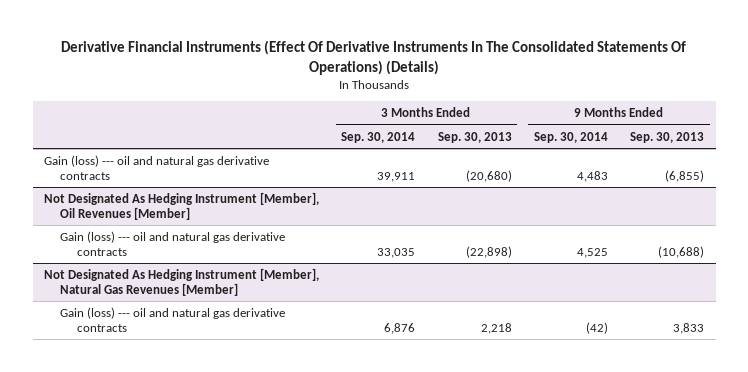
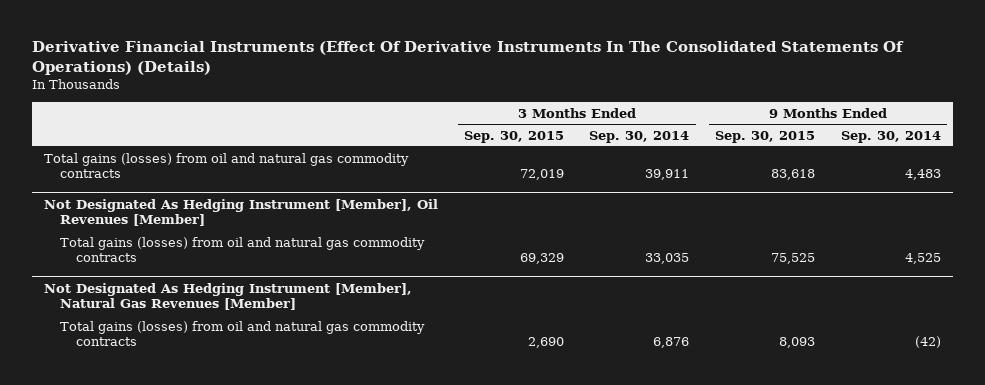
[437,131,512,143] Sep. 30, 2013 -> none
[630,131,705,143] Sep. 30, 2013 -> none
none -> [463,130,564,143] Sep. 30, 2015
none -> [715,130,816,143] Sep. 30, 2015
[43,154,269,180] Gain (loss) --- oil and natural gas derivative contracts -> [44,152,410,179] Total gains (losses) from oil and natural gas commodity contracts
[60,230,286,256] Gain (loss) --- oil and natural gas derivative contracts -> [60,236,426,263] Total gains (losses) from oil and natural gas commodity contracts
[60,306,286,332] Gain (loss) --- oil and natural gas derivative contracts -> [60,320,426,347] Total gains (losses) from oil and natural gas commodity contracts

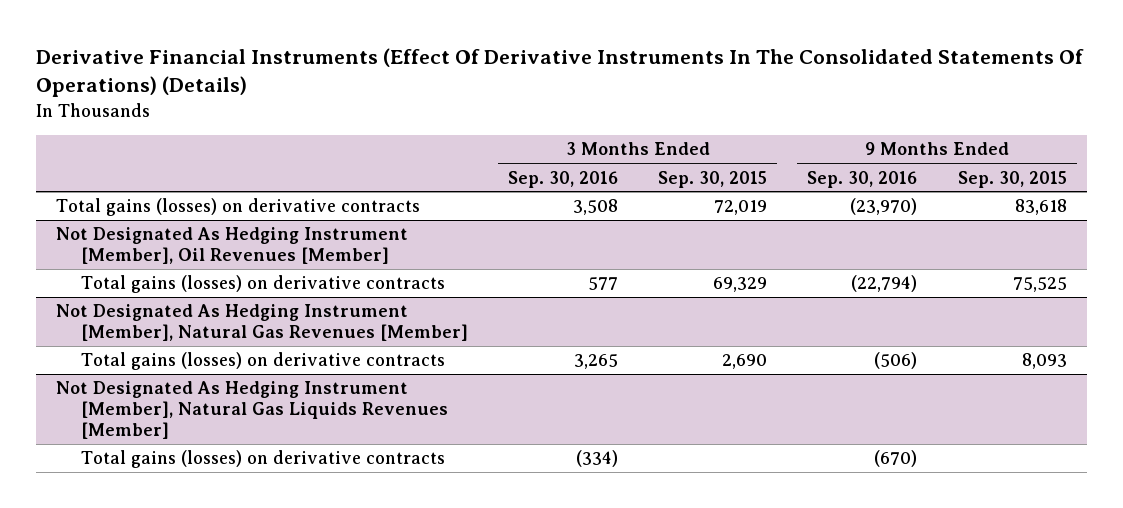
[589,130,690,143] Sep. 30, 2014 -> none
[840,130,941,143] Sep. 30, 2014 -> none
none -> [508,170,619,188] Sep. 30, 2016
none -> [807,170,918,188] Sep. 30, 2016
[44,152,410,179] Total gains (losses) from oil and natural gas commodity contracts -> [55,198,420,217] Total gains (losses) on derivative contracts
[60,236,426,263] Total gains (losses) from oil and natural gas commodity contracts -> [80,275,445,294] Total gains (losses) on derivative contracts
[60,320,426,347] Total gains (losses) from oil and natural gas commodity contracts -> [80,352,445,371] Total gains (losses) on derivative contracts
none -> [55,381,448,440] Not Designated As Hedging Instrument [Member], Natural Gas Liquids Revenues [Member]
none -> [80,450,445,469] Total gains (losses) on derivative contracts

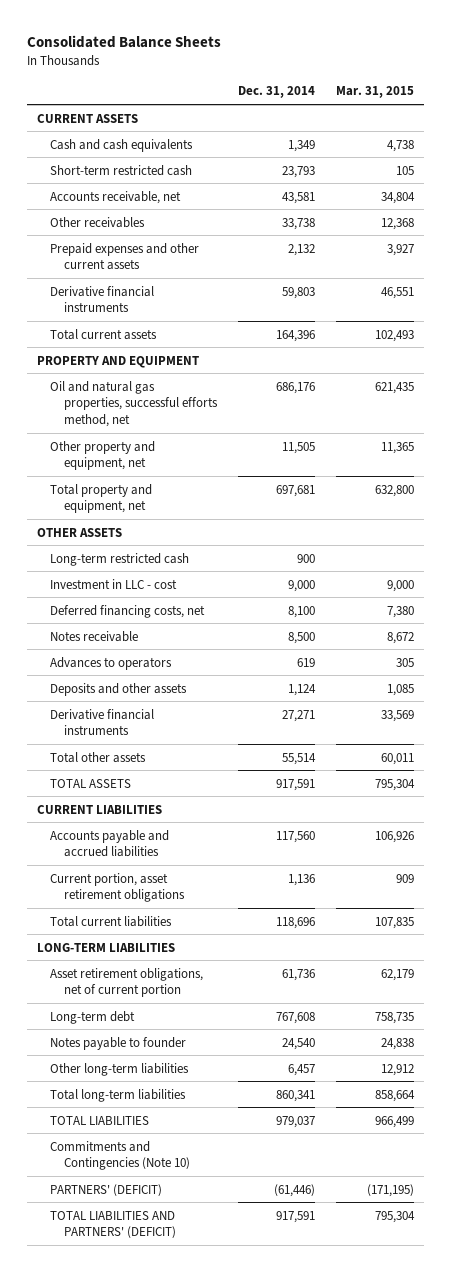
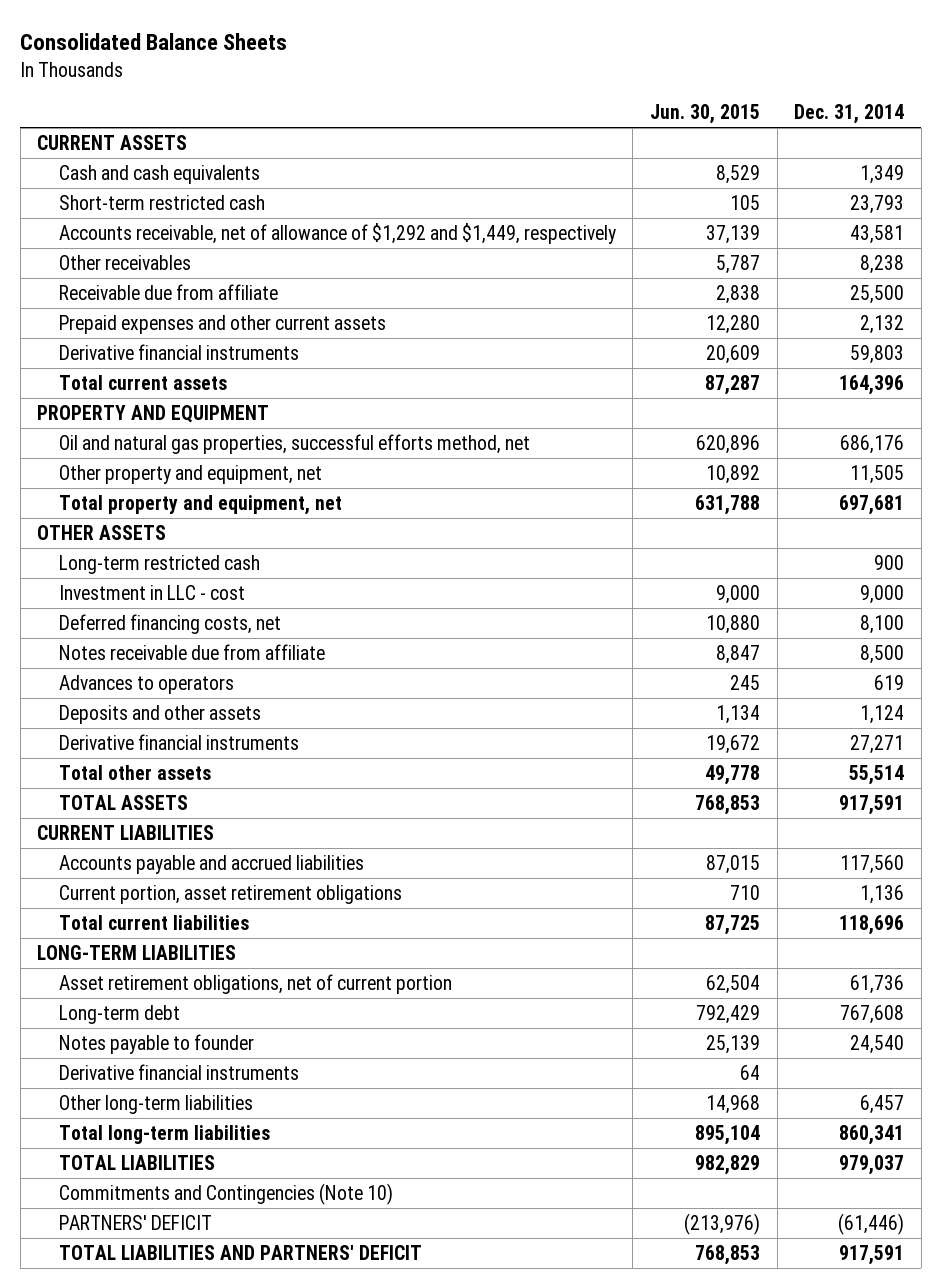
[335,86,414,99] Mar. 31, 2015 -> none
none -> [649,103,760,124] Jun. 30, 2015
[50,190,182,204] Accounts receivable, net -> [58,223,616,245] Accounts receivable, net of allowance of $1,292 and $1,449, respectively
[281,217,315,230] 33,738 -> [860,255,905,275] 8,238
none -> [58,284,278,301] Receivable due from affiliate
[50,630,139,642] Notes receivable -> none
none -> [58,644,325,661] Notes receivable due from affiliate
none -> [58,1064,299,1081] Derivative financial instruments
[50,1183,163,1196] PARTNERS' (DEFICIT) -> [58,1215,212,1231] PARTNERS' DEFICIT
[50,1210,176,1239] TOTAL LIABILITIES AND PARTNERS' (DEFICIT) -> [58,1245,422,1261] TOTAL LIABILITIES AND PARTNERS' DEFICIT

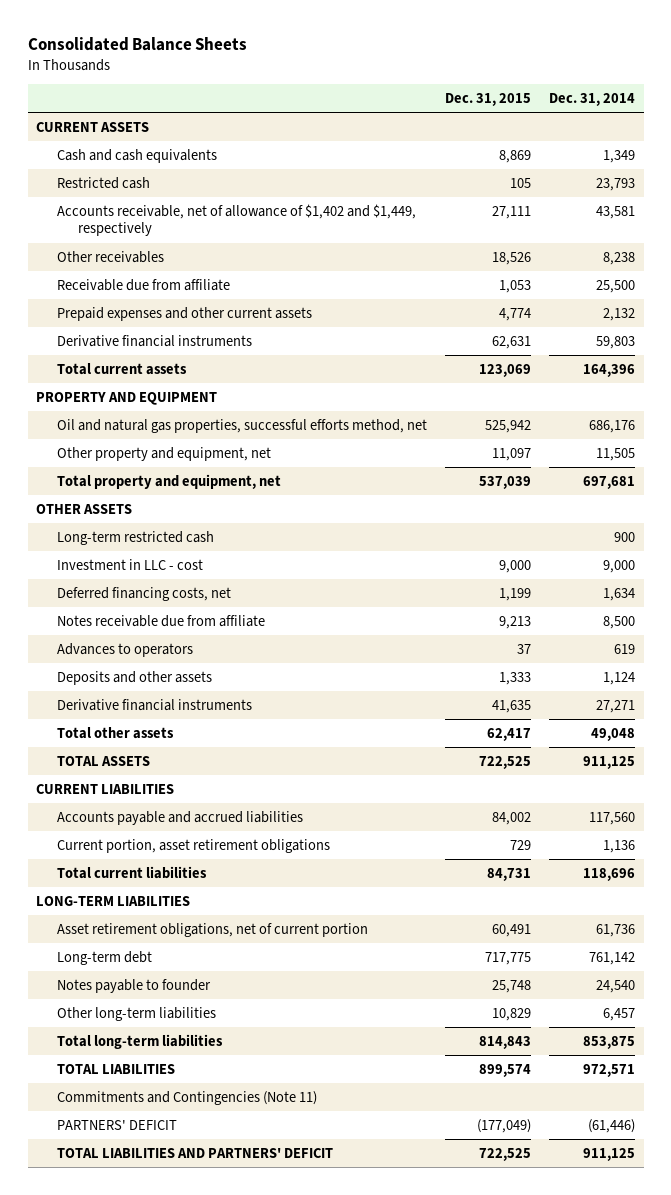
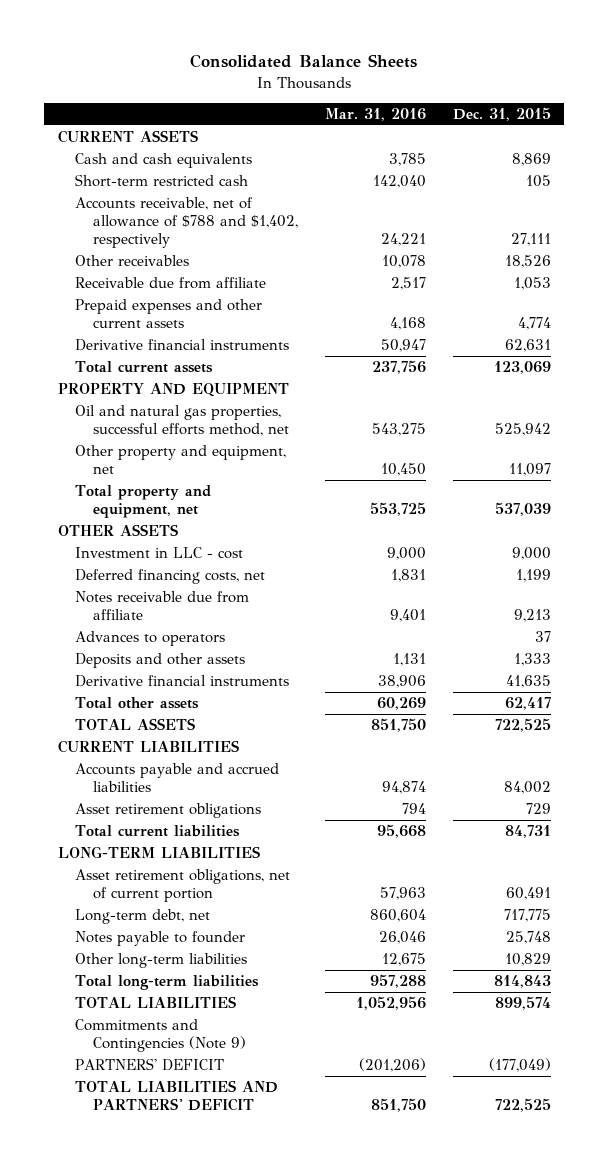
[548,93,635,107] Dec. 31, 2014 -> none
none -> [325,107,427,121] Mar. 31, 2016
[57,176,151,189] Restricted cash -> [75,174,249,188] Short-term restricted cash
[57,203,417,237] Accounts receivable, net of allowance of $1,402 and $1,449, respectively -> [75,197,299,248] Accounts receivable, net of allowance of $788 and $1,402, respectively
[57,530,215,545] Long-term restricted cash -> none
[57,838,331,853] Current portion, asset retirement obligations -> [75,803,262,819] Asset retirement obligations
[57,950,153,965] Long-term debt -> [75,909,211,925] Long-term debt, net
[57,1090,318,1105] Commitments and Contingencies (Note 11) -> [75,1019,247,1052] Commitments and Contingencies (Note 9)

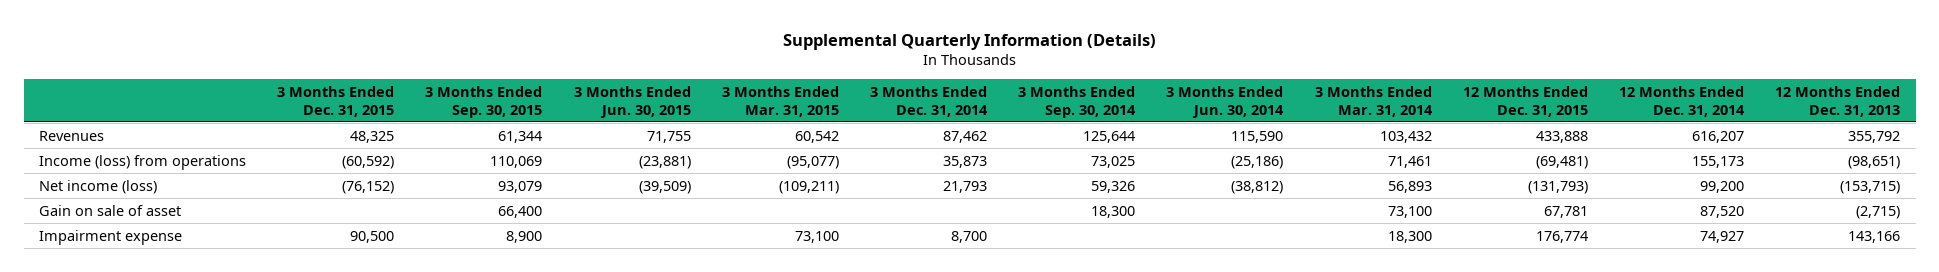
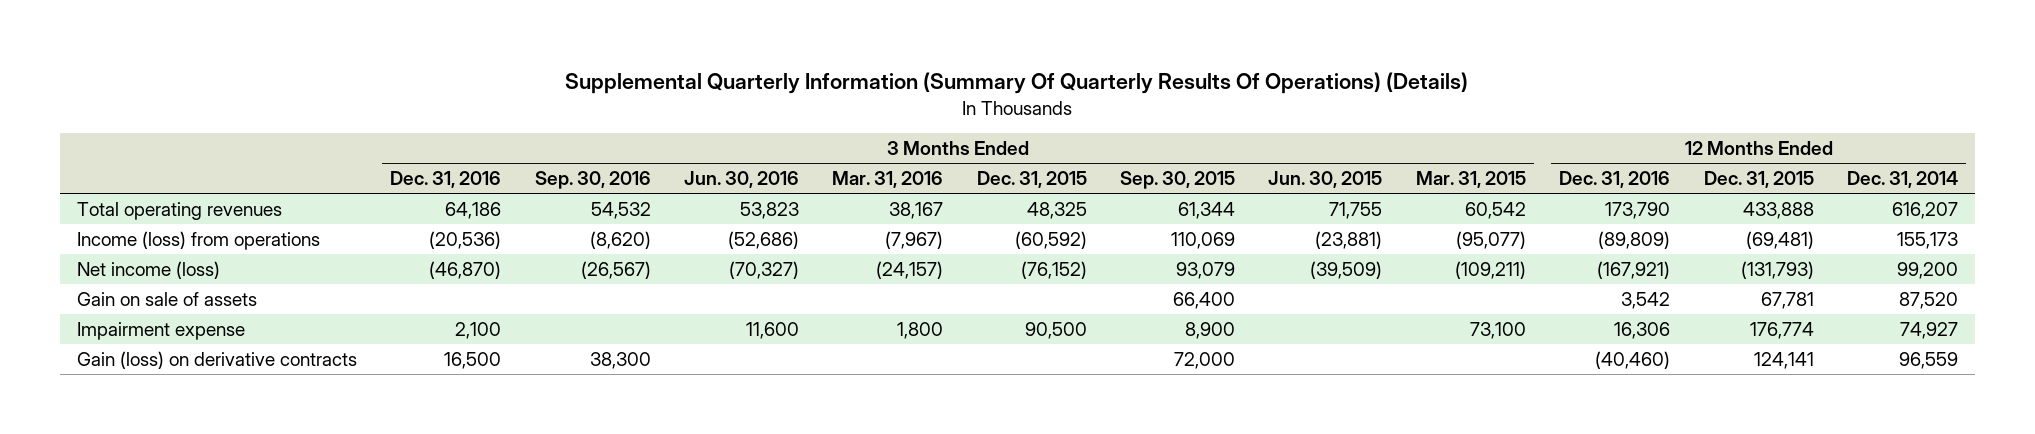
[782,33,1156,50] Supplemental Quarterly Information (Details) -> [565,72,1469,95] Supplemental Quarterly Information (Summary Of Quarterly Results Of Operations) (Details)
[870,85,989,117] 3 Months Ended Dec. 31, 2014 -> none
[1018,85,1137,118] 3 Months Ended Sep. 30, 2014 -> none
[1166,85,1285,118] 3 Months Ended Jun. 30, 2014 -> none
[1314,85,1433,117] 3 Months Ended Mar. 31, 2014 -> none
[1775,85,1901,117] 12 Months Ended Dec. 31, 2013 -> none
none -> [390,171,502,189] Dec. 31, 2016
none -> [534,171,651,190] Sep. 30, 2016
none -> [683,171,799,189] Jun. 30, 2016
none -> [832,171,944,189] Mar. 31, 2016
none -> [1559,171,1671,189] Dec. 31, 2016
[39,130,105,141] Revenues -> [76,201,282,220] Total operating revenues
[39,204,182,216] Gain on sale of asset -> [76,291,257,306] Gain on sale of assets
none -> [76,350,357,369] Gain (loss) on derivative contracts

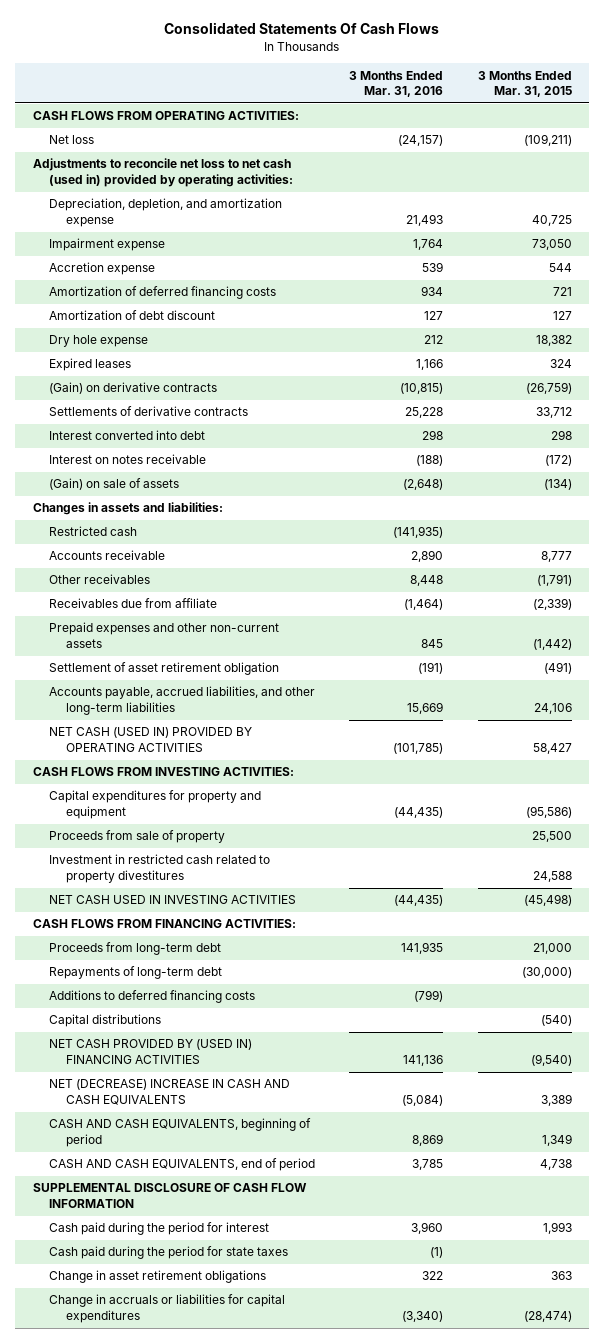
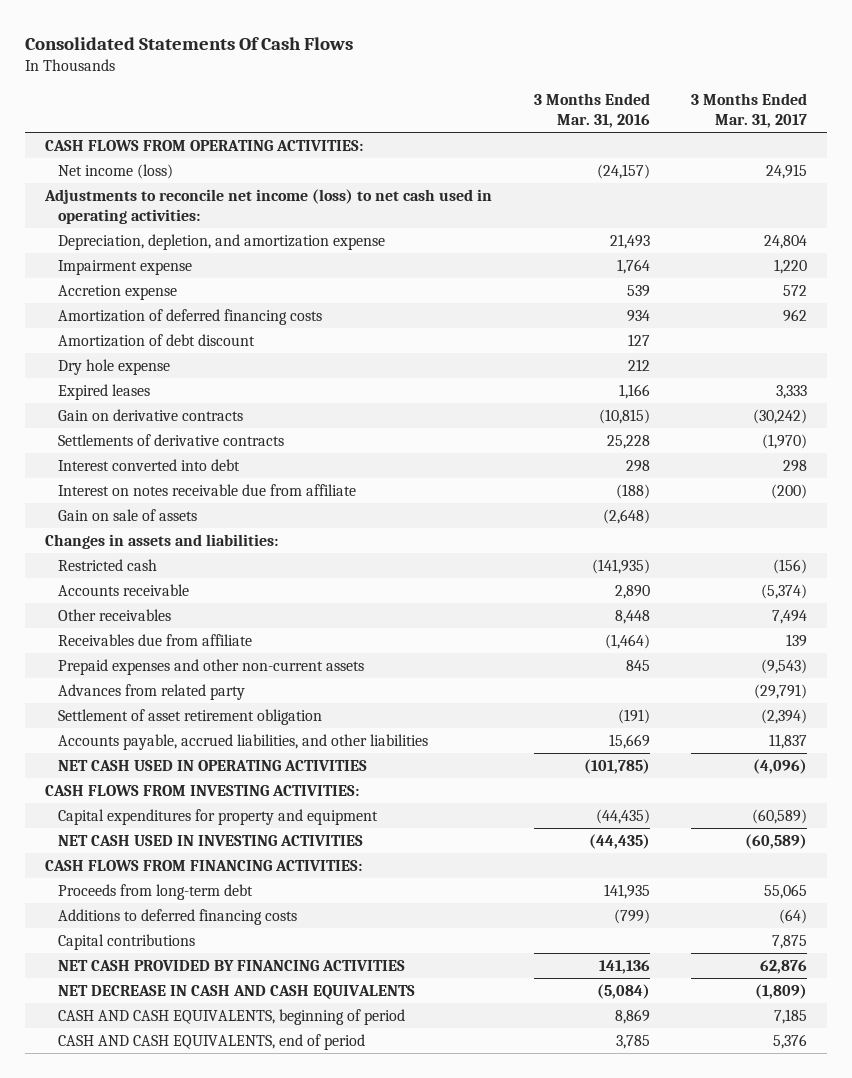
[477,70,572,98] 3 Months Ended Mar. 31, 2015 -> none
none -> [690,93,807,129] 3 Months Ended Mar. 31, 2017
[49,135,95,145] Net loss -> [58,163,174,179] Net income (loss)
[32,158,294,188] Adjustments to reconcile net loss to net cash (used in) provided by operating activities: -> [44,188,493,224] Adjustments to reconcile net income (loss) to net cash used in operating activities:
[49,382,218,395] (Gain) on derivative contracts -> [58,408,244,421] Gain on derivative contracts
[49,454,207,465] Interest on notes receivable -> [58,483,357,496] Interest on notes receivable due from affiliate
[49,478,180,491] (Gain) on sale of assets -> [58,508,198,521] Gain on sale of assets
none -> [58,683,246,700] Advances from related party
[49,686,316,716] Accounts payable, accrued liabilities, and other long-term liabilities -> [58,733,429,750] Accounts payable, accrued liabilities, and other liabilities
[49,727,253,753] NET CASH (USED IN) PROVIDED BY OPERATING ACTIVITIES -> [58,759,368,771] NET CASH USED IN OPERATING ACTIVITIES
[49,830,226,844] Proceeds from sale of property -> none
[49,854,271,884] Investment in restricted cash related to property divestitures -> none
[49,966,223,980] Repayments of long-term debt -> none
[49,1014,162,1028] Capital distributions -> none
none -> [58,933,196,950] Capital contributions
[49,1039,253,1065] NET CASH PROVIDED BY (USED IN) FINANCING ACTIVITIES -> [58,959,406,971] NET CASH PROVIDED BY FINANCING ACTIVITIES
[49,1079,291,1106] NET (DECREASE) INCREASE IN CASH AND CASH EQUIVALENTS -> [58,984,416,999] NET DECREASE IN CASH AND CASH EQUIVALENTS
[32,1183,307,1209] SUPPLEMENTAL DISCLOSURE OF CASH FLOW INFORMATION -> none
[49,1222,270,1236] Cash paid during the period for interest -> none
[49,1246,289,1260] Cash paid during the period for state taxes -> none
[49,1270,267,1284] Change in asset retirement obligations -> none
[49,1294,286,1324] Change in accruals or liabilities for capital expenditures -> none

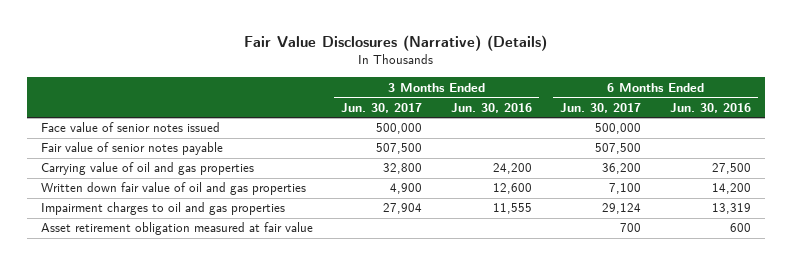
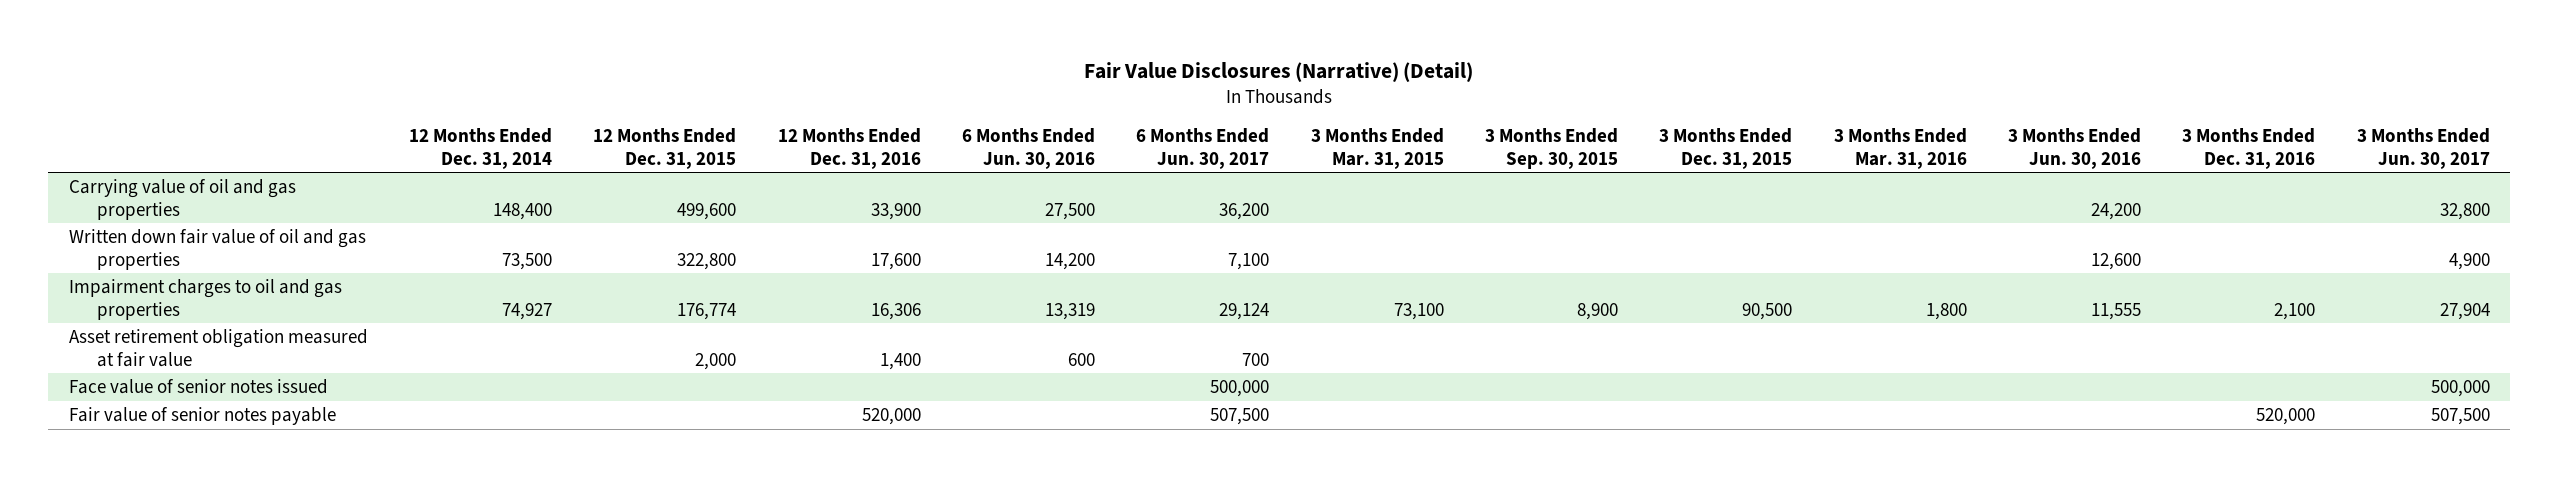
[243,34,547,51] Fair Value Disclosures (Narrative) (Details) -> [1084,61,1474,82] Fair Value Disclosures (Narrative) (Detail)
none -> [409,127,553,169] 12 Months Ended Dec. 31, 2014
none -> [593,127,737,169] 12 Months Ended Dec. 31, 2015
none -> [777,127,921,169] 12 Months Ended Dec. 31, 2016
none -> [1310,127,1444,169] 3 Months Ended Mar. 31, 2015
none -> [1485,127,1619,169] 3 Months Ended Sep. 30, 2015
none -> [1659,127,1793,169] 3 Months Ended Dec. 31, 2015
none -> [1833,127,1967,169] 3 Months Ended Mar. 31, 2016
none -> [2182,127,2316,169] 3 Months Ended Dec. 31, 2016
[40,122,220,133] Face value of senior notes issued -> [68,378,328,394] Face value of senior notes issued
[40,142,223,156] Fair value of senior notes payable -> [68,406,336,425] Fair value of senior notes payable

